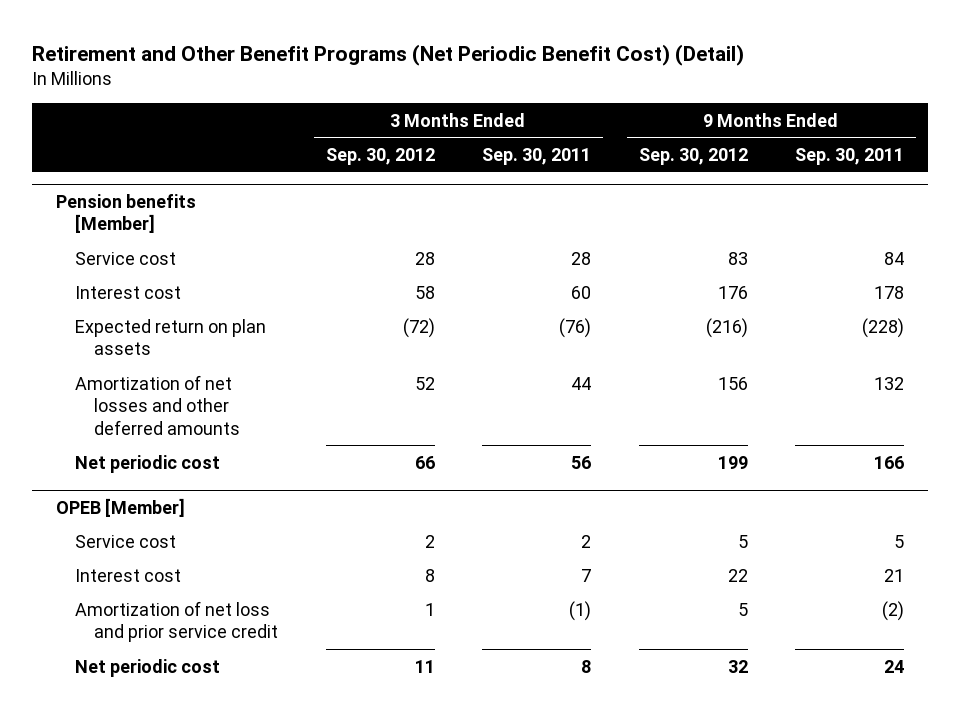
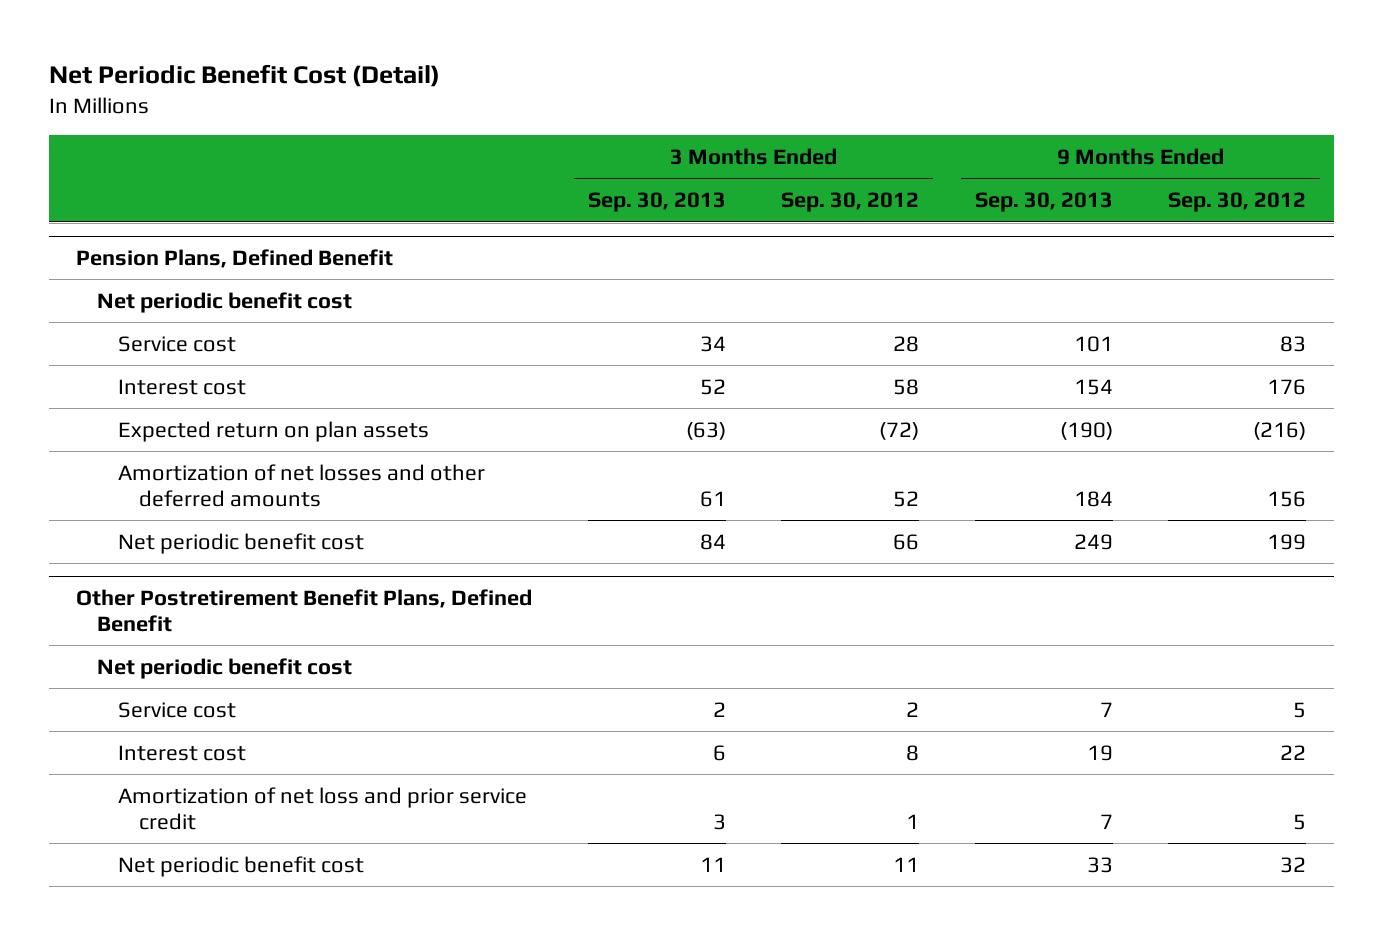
[32,43,745,66] Retirement and Other Benefit Programs (Net Periodic Benefit Cost) (Detail) -> [48,63,440,87] Net Periodic Benefit Cost (Detail)
[482,148,592,166] Sep. 30, 2011 -> none
[794,148,904,166] Sep. 30, 2011 -> none
none -> [587,192,726,213] Sep. 30, 2013
none -> [974,192,1113,213] Sep. 30, 2013
[56,193,197,234] Pension benefits [Member] -> none
none -> [76,248,394,268] Pension Plans, Defined Benefit
none -> [97,291,353,313] Net periodic benefit cost
[56,497,186,517] OPEB [Member] -> none
[75,454,221,473] Net periodic cost -> [117,532,364,554] Net periodic benefit cost
none -> [76,588,533,632] Other Postretirement Benefit Plans, Defined Benefit
none -> [97,657,353,679] Net periodic benefit cost
[75,658,221,677] Net periodic cost -> [117,855,364,877] Net periodic benefit cost

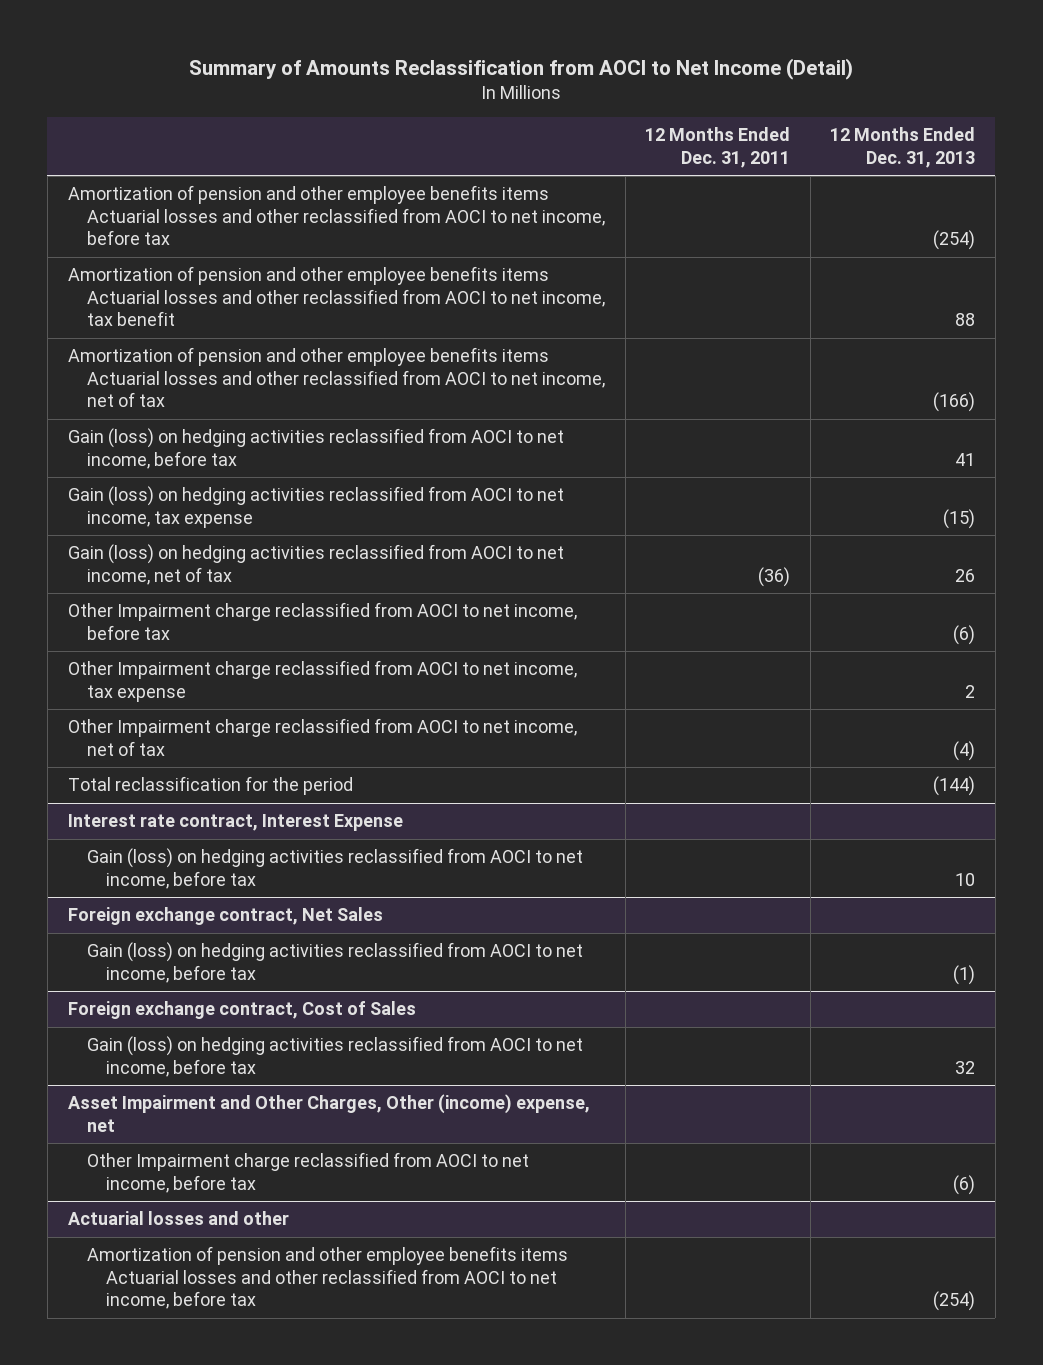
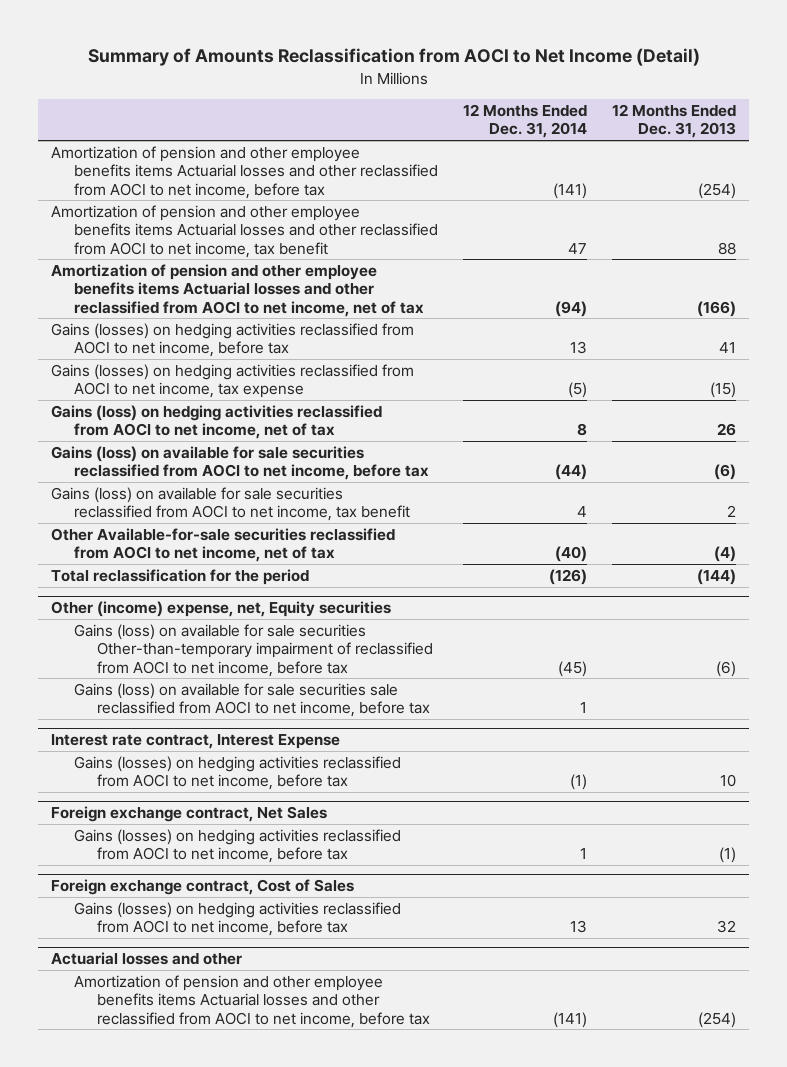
[645,127,791,168] 12 Months Ended Dec. 31, 2011 -> none
none -> [463,104,588,139] 12 Months Ended Dec. 31, 2014
[67,602,577,640] Other Impairment charge reclassified from AOCI to net income, before tax -> none
[67,660,577,702] Other Impairment charge reclassified from AOCI to net income, tax expense -> none
[67,428,564,469] Gain (loss) on hedging activities reclassified from AOCI to net income, before tax -> [50,322,414,358] Gains (losses) on hedging activities reclassified from AOCI to net income, before tax
[67,486,564,528] Gain (loss) on hedging activities reclassified from AOCI to net income, tax expense -> [50,363,414,399] Gains (losses) on hedging activities reclassified from AOCI to net income, tax expense
[67,544,564,585] Gain (loss) on hedging activities reclassified from AOCI to net income, net of tax -> [50,404,382,440] Gains (loss) on hedging activities reclassified from AOCI to net income, net of tax
none -> [50,445,430,481] Gains (loss) on available for sale securities reclassified from AOCI to net income, before tax
none -> [50,486,411,522] Gains (loss) on available for sale securities reclassified from AOCI to net income, tax benefit
[67,718,577,756] Other Impairment charge reclassified from AOCI to net income, net of tax -> [50,527,395,563] Other Available-for-sale securities reclassified from AOCI to net income, net of tax
none -> [50,601,391,618] Other (income) expense, net, Equity securities
none -> [74,623,434,677] Gains (loss) on available for sale securities Other-than-temporary impairment of reclassified from AOCI to net income, before tax
none -> [74,682,431,718] Gains (loss) on available for sale securities sale reclassified from AOCI to net income, before tax
[86,848,583,889] Gain (loss) on hedging activities reclassified from AOCI to net income, before tax -> [74,755,402,791] Gains (losses) on hedging activities reclassified from AOCI to net income, before tax
[86,942,583,983] Gain (loss) on hedging activities reclassified from AOCI to net income, before tax -> [74,828,402,864] Gains (losses) on hedging activities reclassified from AOCI to net income, before tax
[67,1094,590,1132] Asset Impairment and Other Charges, Other (income) expense, net -> none
[86,1152,529,1193] Other Impairment charge reclassified from AOCI to net income, before tax -> none
[86,1036,583,1077] Gain (loss) on hedging activities reclassified from AOCI to net income, before tax -> [74,901,402,937] Gains (losses) on hedging activities reclassified from AOCI to net income, before tax

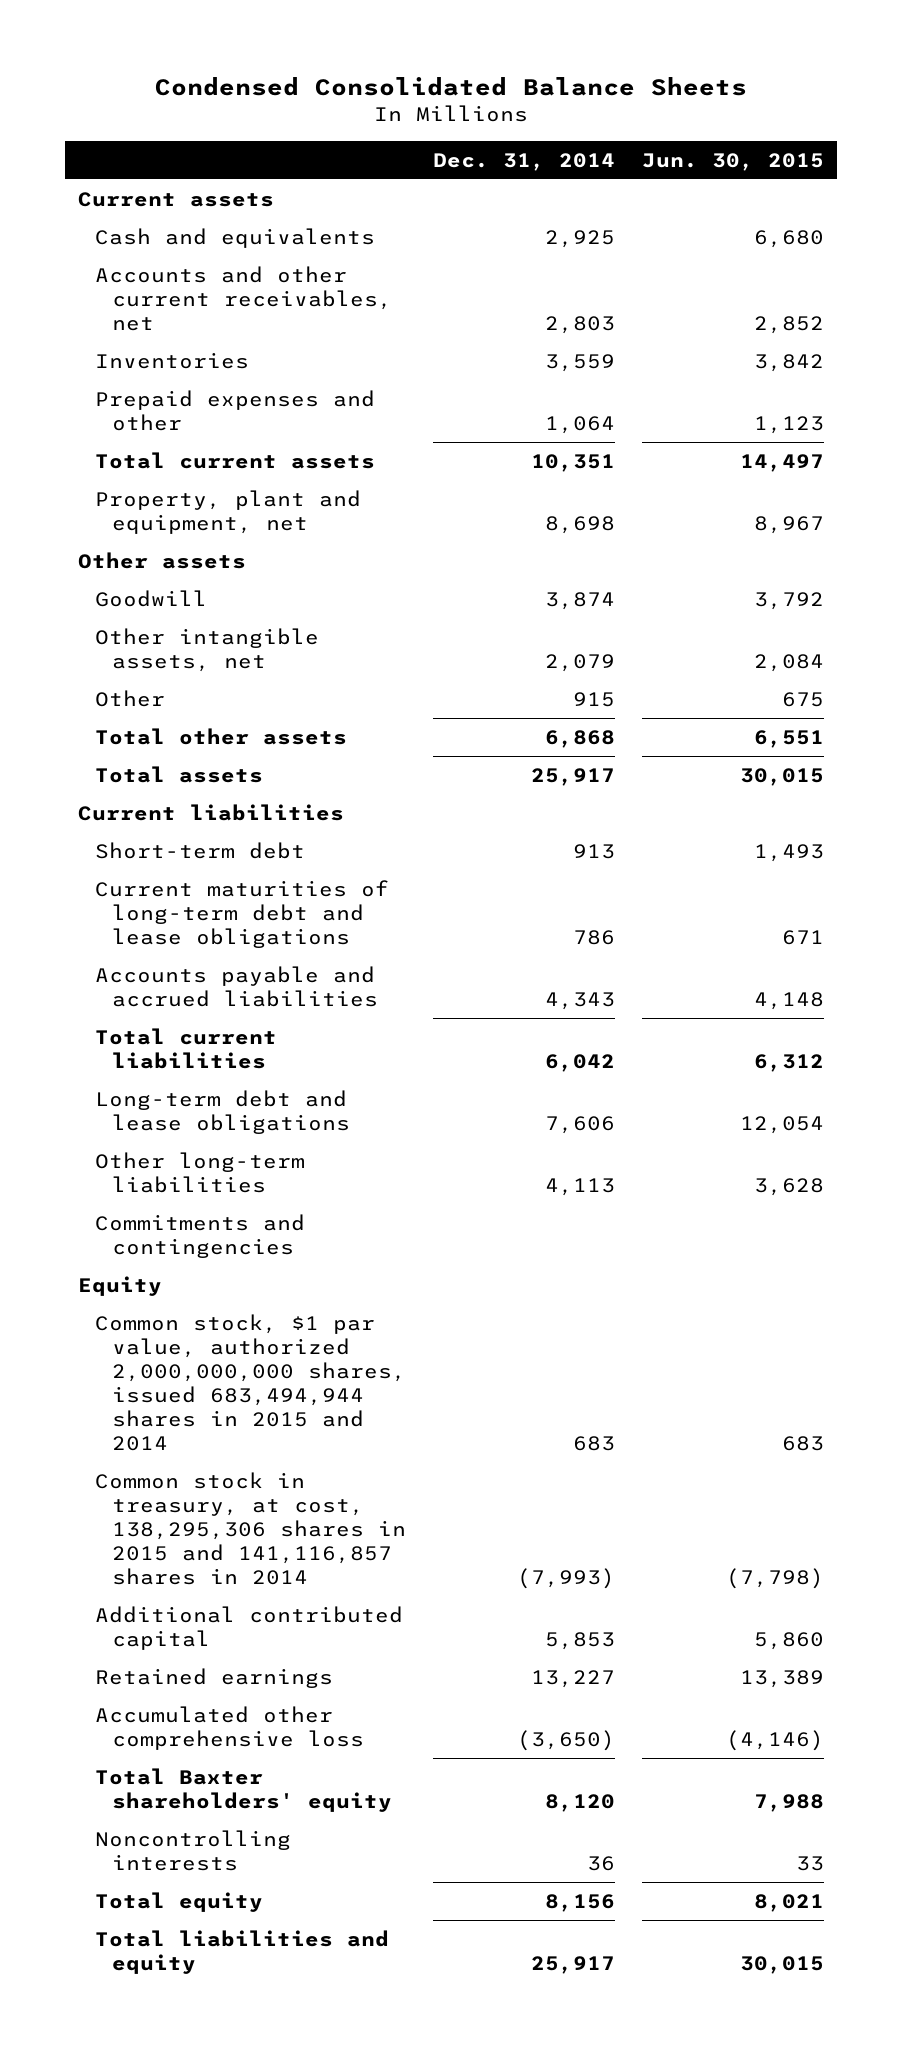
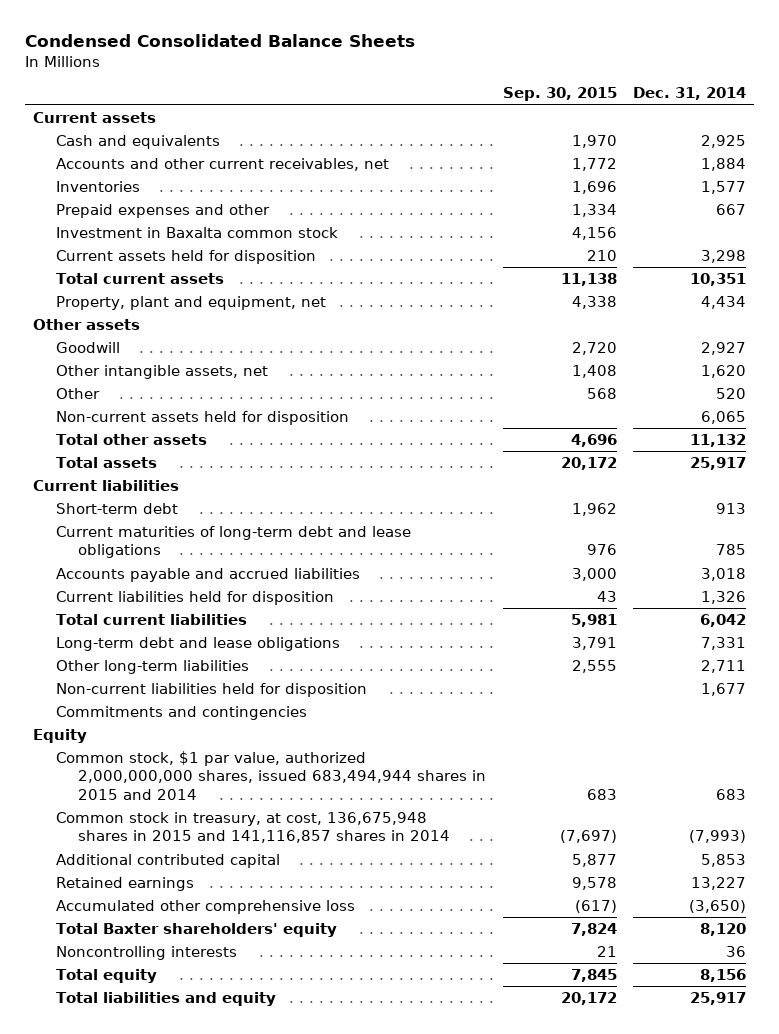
[641,152,824,171] Jun. 30, 2015 -> none
none -> [502,87,617,102] Sep. 30, 2015
[545,315,616,334] 2,803 -> [701,157,747,171] 1,884
[545,353,616,372] 3,559 -> [701,180,747,194] 1,577
[545,415,616,434] 1,064 -> [716,203,747,215] 667
none -> [55,226,338,238] Investment in Baxalta common stock
none -> [55,249,316,264] Current assets held for disposition
[545,515,616,534] 8,698 -> [701,295,747,309] 4,434
[545,591,616,610] 3,874 -> [701,341,747,355] 2,927
[545,653,616,672] 2,079 -> [701,364,747,378] 1,620
[573,691,616,707] 915 -> [716,387,747,399] 520
none -> [55,410,349,425] Non-current assets held for disposition
[545,729,616,748] 6,868 -> [690,433,747,447] 11,132
[573,929,616,945] 786 -> [716,544,747,556] 785
[545,991,616,1010] 4,343 -> [701,567,747,581] 3,018
none -> [55,590,334,605] Current liabilities held for disposition
[545,1115,616,1134] 7,606 -> [701,636,747,650] 7,331
[545,1177,616,1196] 4,113 -> [701,659,747,673] 2,711
none -> [55,682,367,697] Non-current liabilities held for disposition
[95,1471,407,1586] Common stock in treasury, at cost, 138,295,306 shares in 2015 and 141,116,857 shares in 2014 -> [55,811,451,844] Common stock in treasury, at cost, 136,675,948 shares in 2015 and 141,116,857 shares in 2014

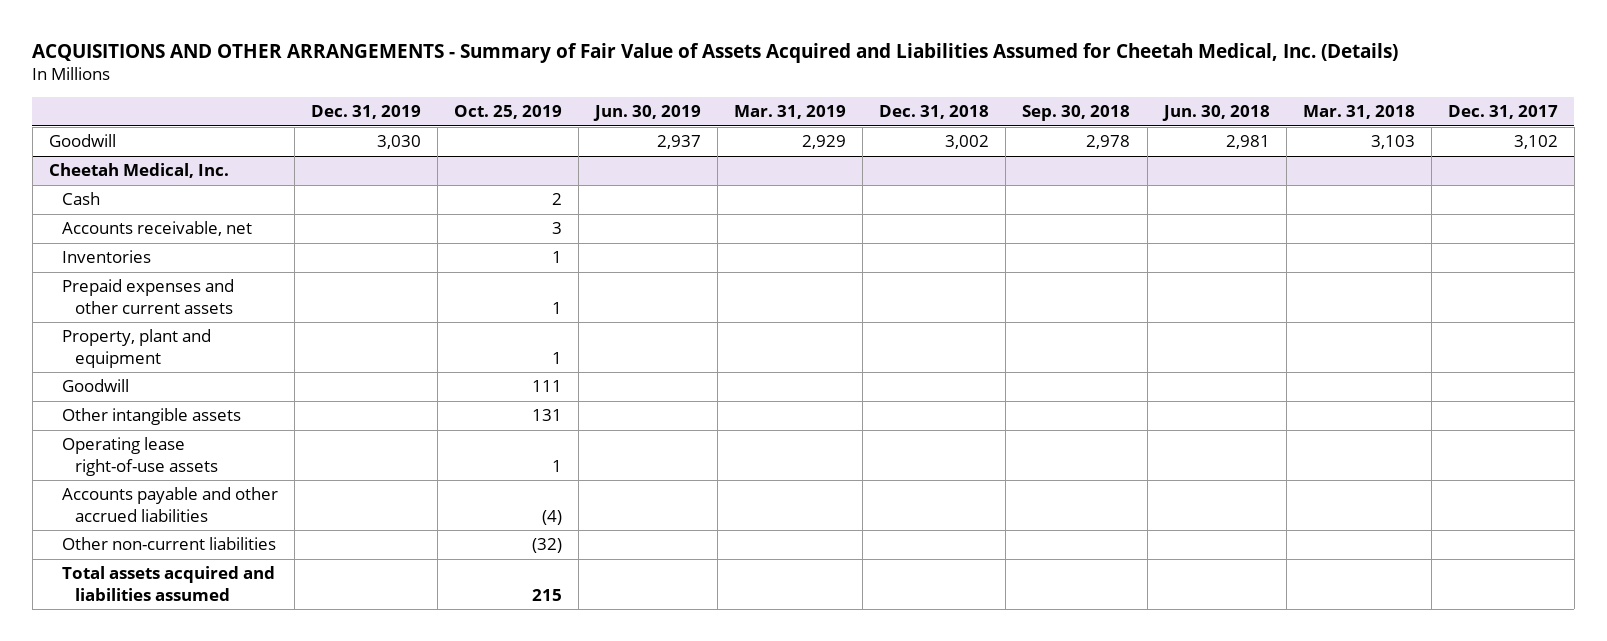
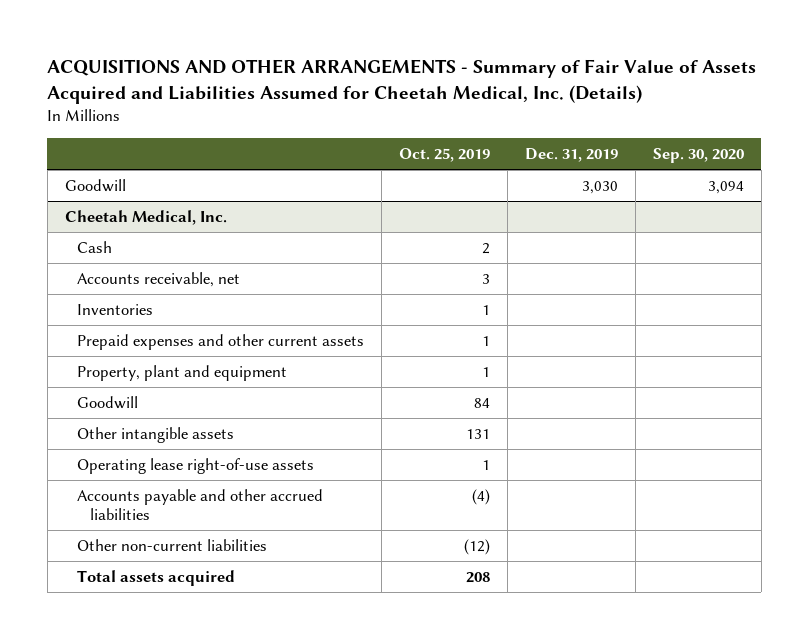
[593,105,702,122] Jun. 30, 2019 -> none
[734,105,847,120] Mar. 31, 2019 -> none
[879,105,990,120] Dec. 31, 2018 -> none
[1022,105,1131,122] Sep. 30, 2018 -> none
[1161,105,1270,122] Jun. 30, 2018 -> none
[1302,105,1415,120] Mar. 31, 2018 -> none
[1447,105,1558,120] Dec. 31, 2017 -> none
none -> [652,147,744,163] Sep. 30, 2020
[531,380,562,393] 111 -> [474,397,491,408] 84
[531,538,562,554] (32) -> [464,538,491,555] (12)
[61,566,275,601] Total assets acquired and liabilities assumed -> [77,569,236,586] Total assets acquired
[531,588,562,601] 215 -> [466,571,491,583] 208

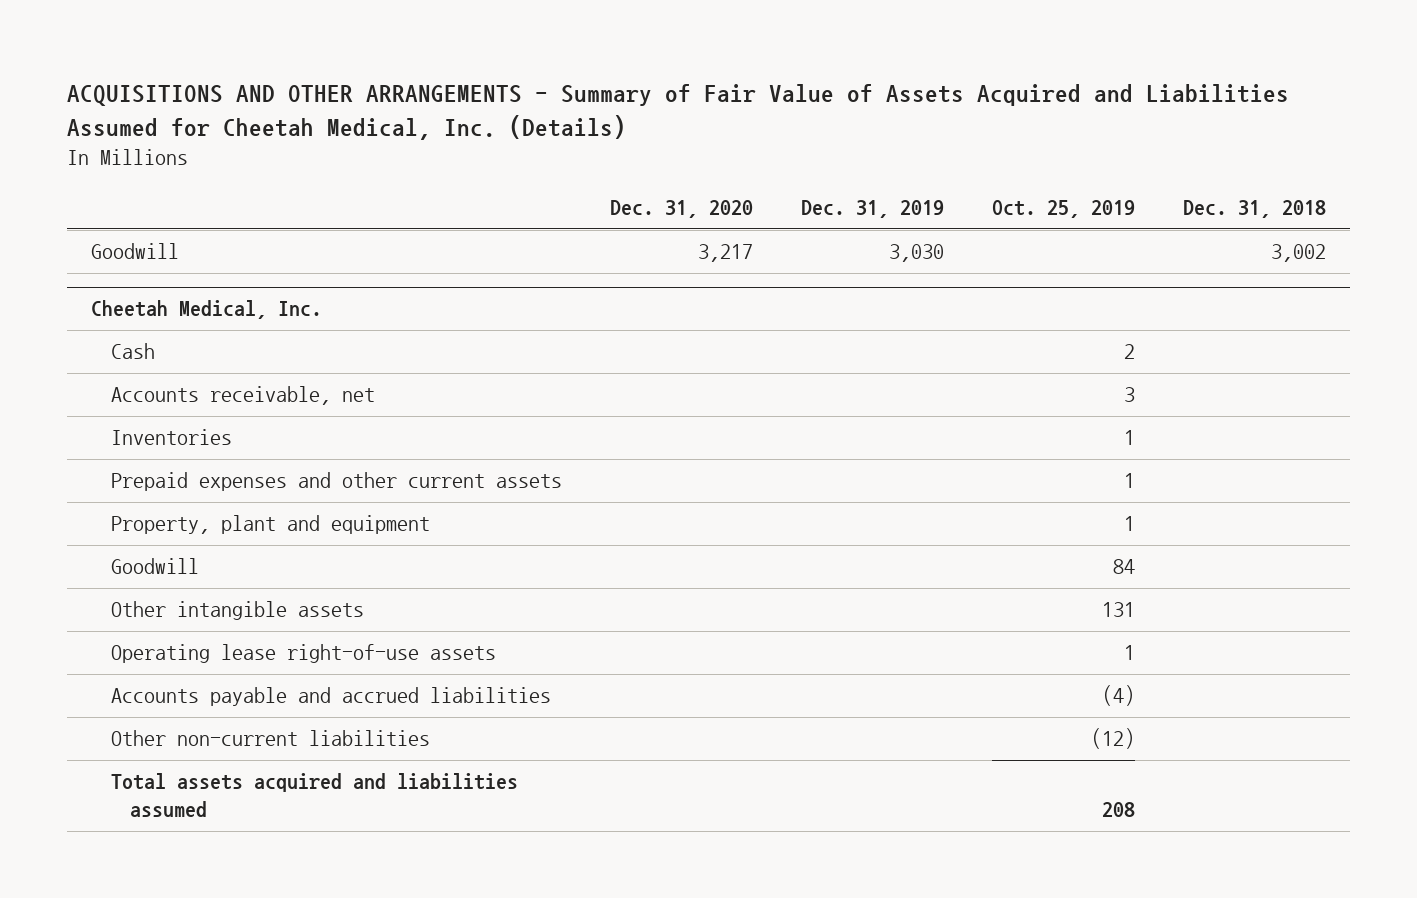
[652,147,744,163] Sep. 30, 2020 -> none
none -> [609,200,753,219] Dec. 31, 2020
none -> [1183,200,1327,219] Dec. 31, 2018
[77,488,324,521] Accounts payable and other accrued liabilities -> [110,687,551,707] Accounts payable and accrued liabilities
[77,569,236,586] Total assets acquired -> [110,773,518,818] Total assets acquired and liabilities assumed

